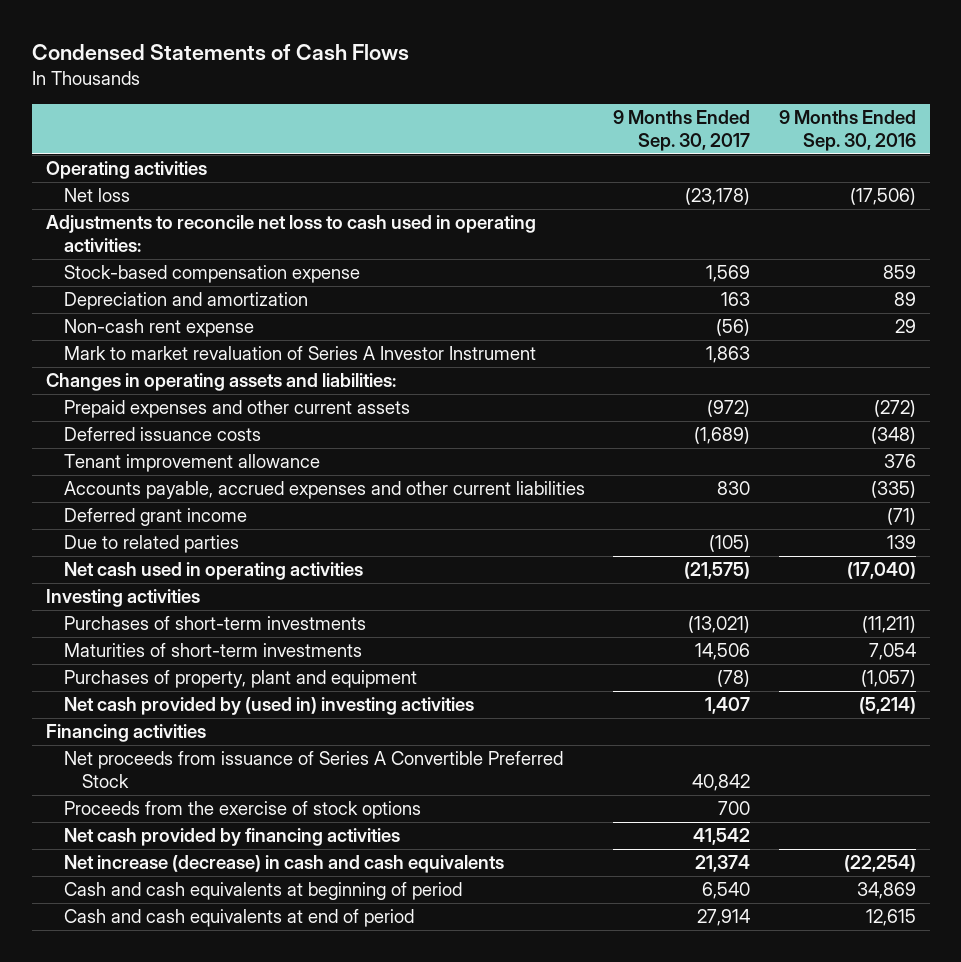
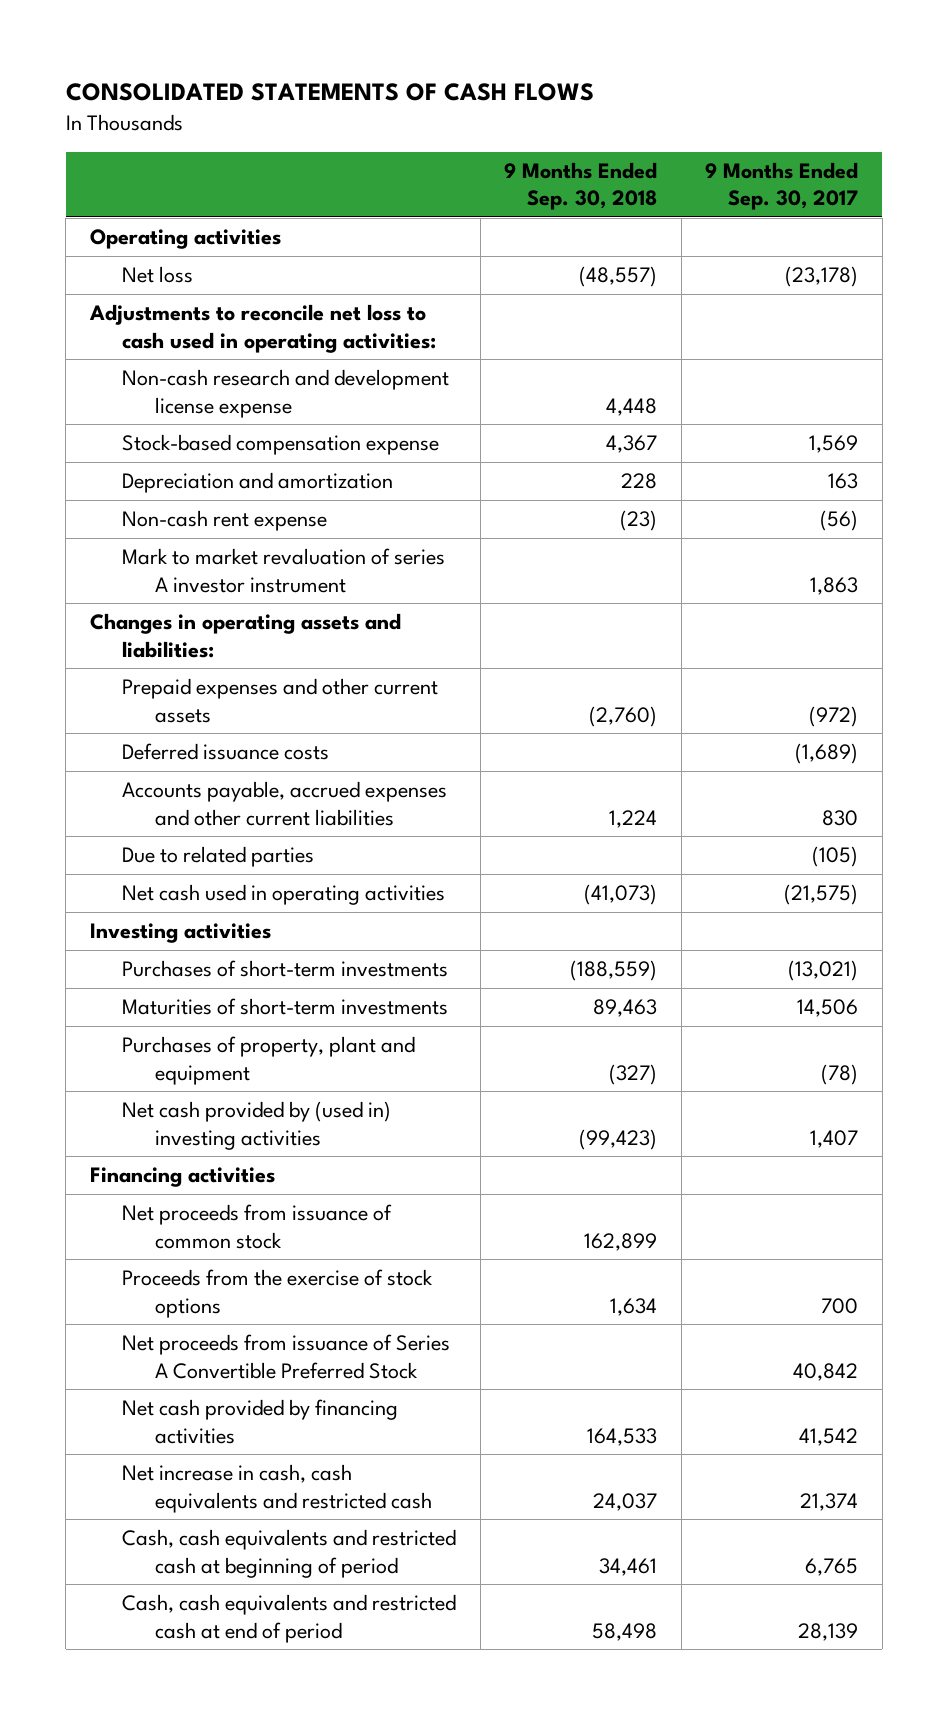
[31,44,409,61] Condensed Statements of Cash Flows -> [65,83,594,102] CONSOLIDATED STATEMENTS OF CASH FLOWS
[778,110,916,151] 9 Months Ended Sep. 30, 2016 -> none
none -> [504,161,658,211] 9 Months Ended Sep. 30, 2018
none -> [122,369,450,418] Non-cash research and development license expense
[64,346,537,361] Mark to market revaluation of Series A Investor Instrument -> [122,548,446,593] Mark to market revaluation of series A investor instrument
[64,454,321,473] Tenant improvement allowance -> none
[64,508,248,527] Deferred grant income -> none
none -> [122,1204,393,1249] Net proceeds from issuance of common stock
[64,751,564,789] Net proceeds from issuance of Series A Convertible Preferred Stock -> [122,1334,451,1379] Net proceeds from issuance of Series A Convertible Preferred Stock
[64,855,505,874] Net increase (decrease) in cash and cash equivalents -> [122,1464,432,1513] Net increase in cash, cash equivalents and restricted cash
[64,882,463,901] Cash and cash equivalents at beginning of period -> [122,1529,457,1578] Cash, cash equivalents and restricted cash at beginning of period
[702,882,751,900] 6,540 -> [805,1557,859,1576] 6,765
[64,909,415,928] Cash and cash equivalents at end of period -> [122,1594,457,1643] Cash, cash equivalents and restricted cash at end of period
[697,909,751,927] 27,914 -> [798,1622,859,1641] 28,139

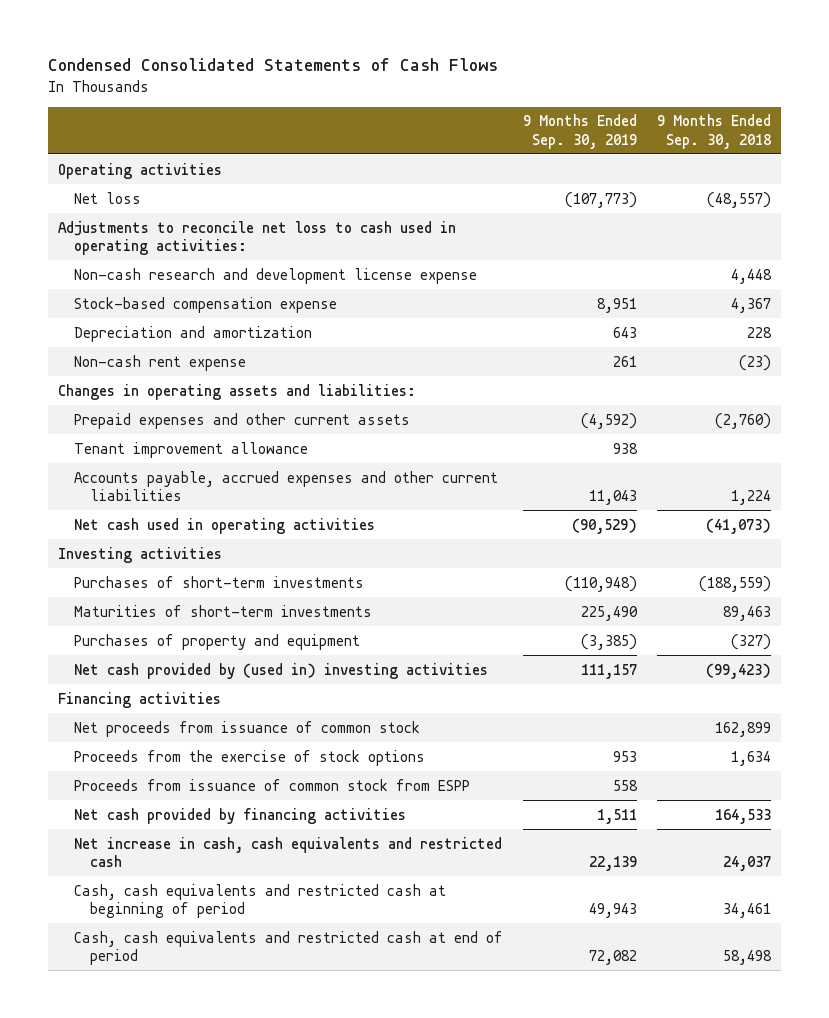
[65,83,594,102] CONSOLIDATED STATEMENTS OF CASH FLOWS -> [47,58,498,72] Condensed Consolidated Statements of Cash Flows
[705,161,859,211] 9 Months Ended Sep. 30, 2017 -> none
none -> [523,114,638,149] 9 Months Ended Sep. 30, 2019
[122,548,446,593] Mark to market revaluation of series A investor instrument -> none
[122,743,330,761] Deferred issuance costs -> none
none -> [74,441,309,458] Tenant improvement allowance
[122,846,315,868] Due to related parties -> none
[122,1036,416,1085] Purchases of property, plant and equipment -> [74,633,361,650] Purchases of property and equipment
[122,1334,451,1379] Net proceeds from issuance of Series A Convertible Preferred Stock -> [74,778,471,791] Proceeds from issuance of common stock from ESPP

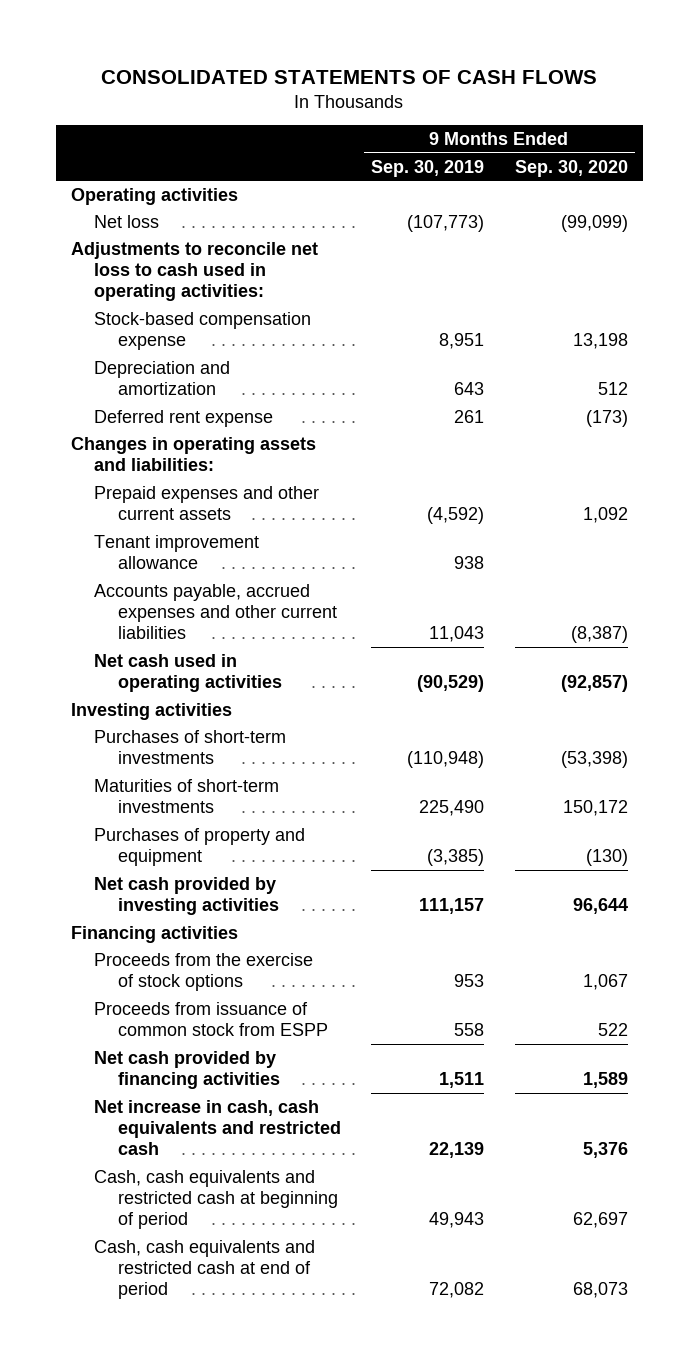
[47,58,498,72] Condensed Consolidated Statements of Cash Flows -> [101,69,598,84] CONSOLIDATED STATEMENTS OF CASH FLOWS
[656,114,771,149] 9 Months Ended Sep. 30, 2018 -> none
none -> [514,159,628,177] Sep. 30, 2020
[74,267,478,284] Non-cash research and development license expense -> none
[74,354,247,371] Non-cash rent expense -> [94,409,274,427] Deferred rent expense
[74,662,489,679] Net cash provided by (used in) investing activities -> [94,876,279,916] Net cash provided by investing activities
[74,720,421,737] Net proceeds from issuance of common stock -> none

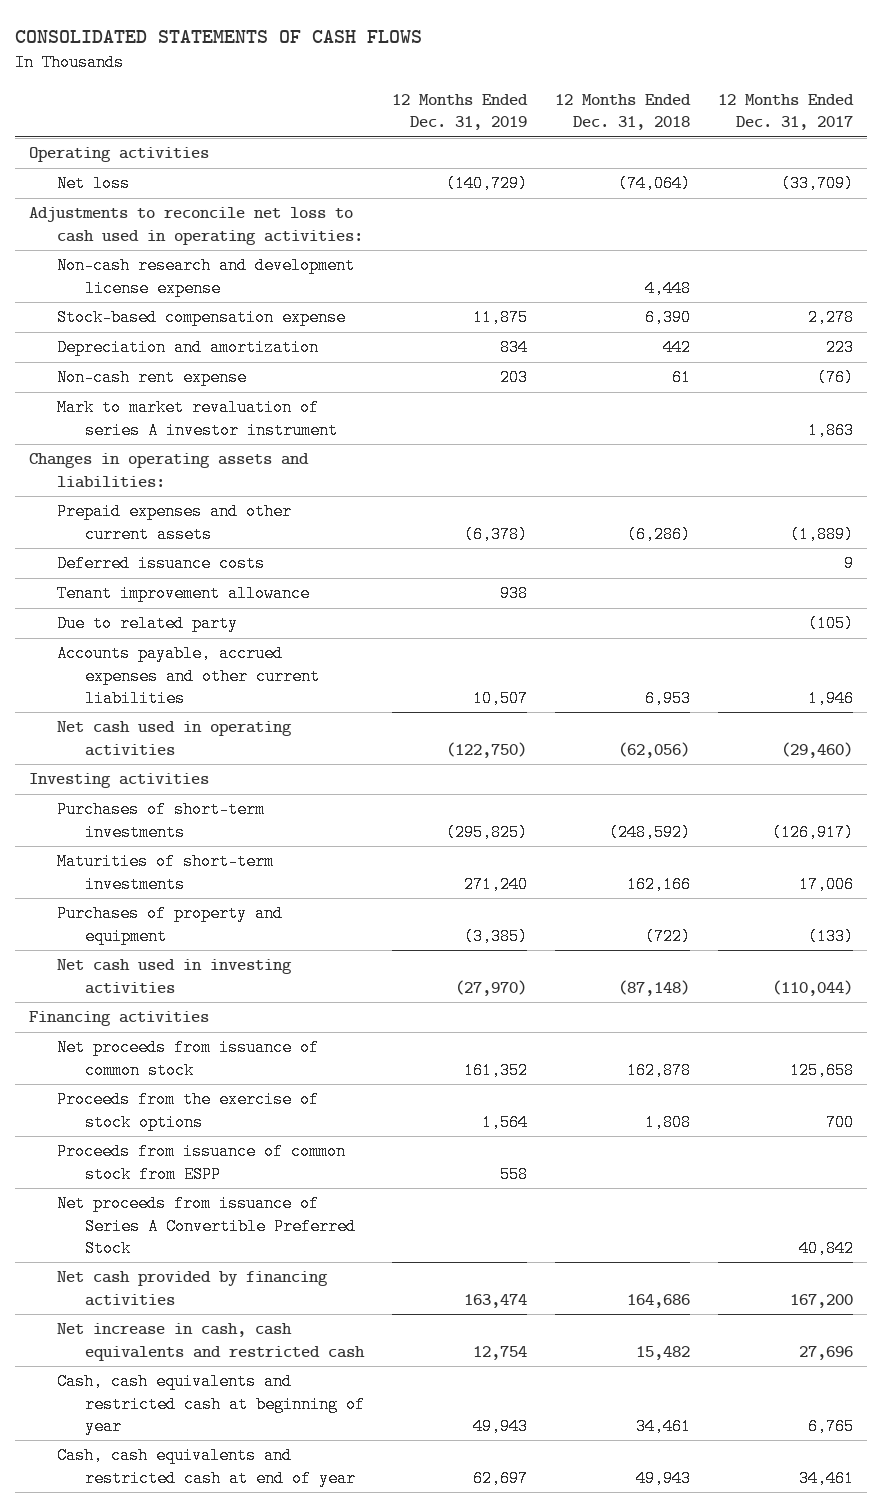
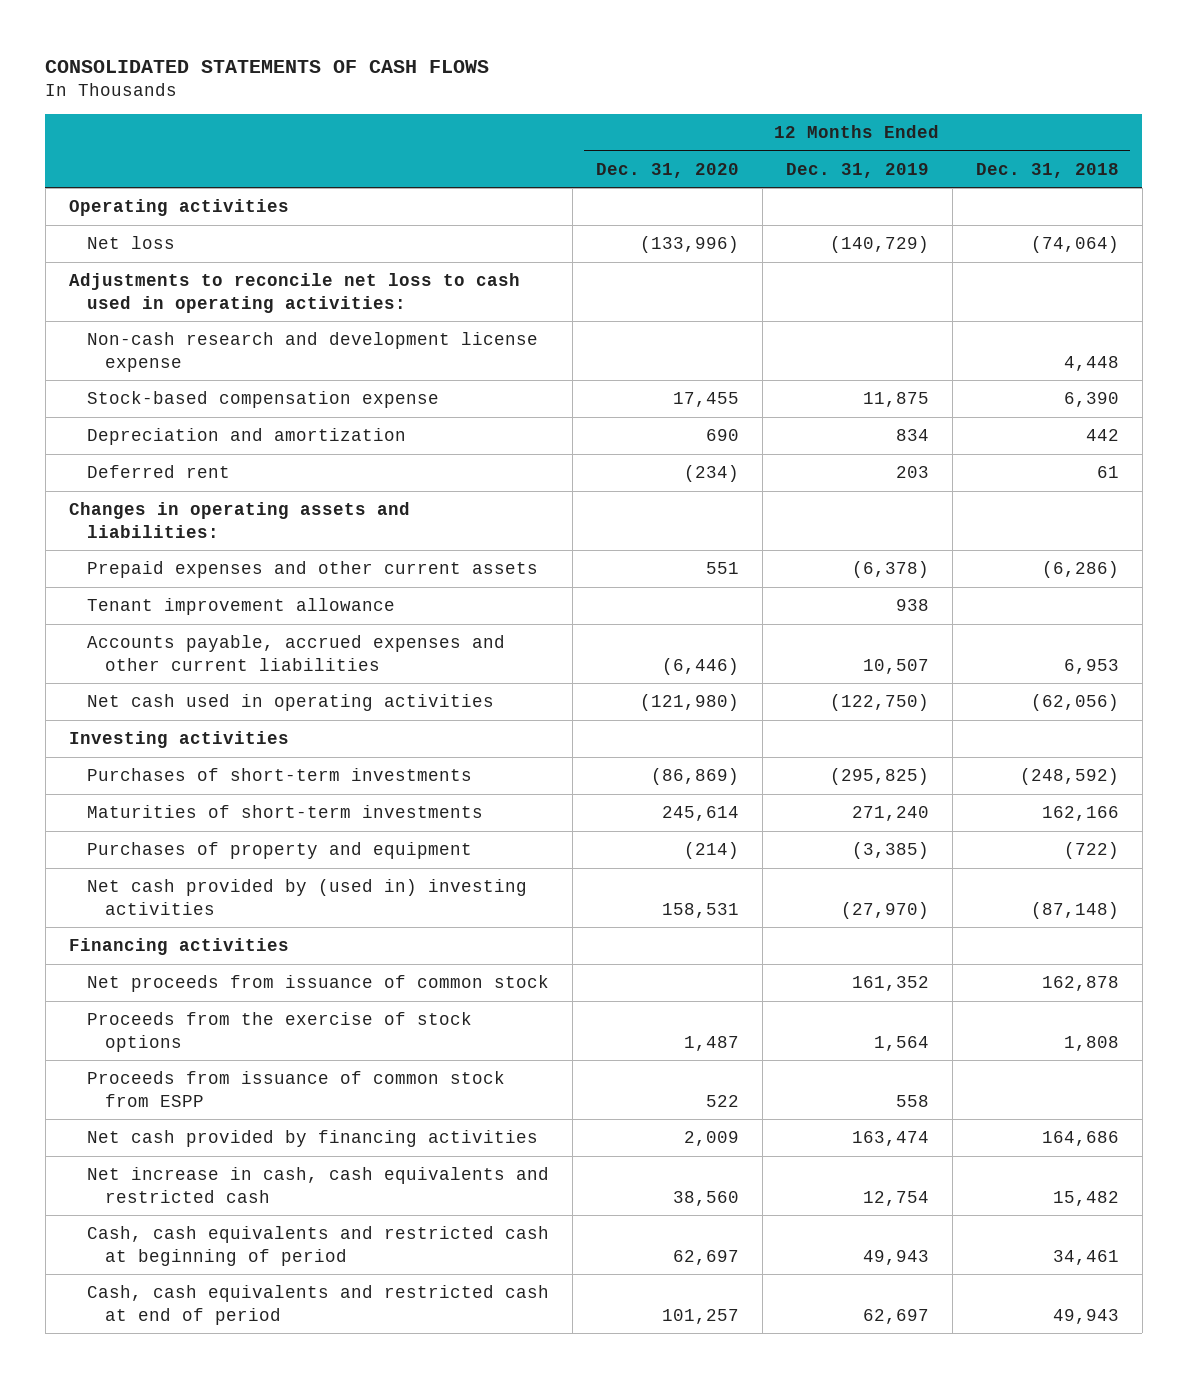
[718,94,855,131] 12 Months Ended Dec. 31, 2017 -> none
none -> [595,162,739,178] Dec. 31, 2020
[57,399,339,439] Mark to market revaluation of series A investor instrument -> none
[57,369,248,387] Non-cash rent expense -> [87,465,231,479] Deferred rent
[57,555,266,573] Deferred issuance costs -> none
[57,615,239,633] Due to related party -> none
[57,959,293,994] Net cash used in investing activities -> [87,879,528,915] Net cash provided by (used in) investing activities
[57,1195,357,1258] Net proceeds from issuance of Series A Convertible Preferred Stock -> none
[57,1373,366,1436] Cash, cash equivalents and restricted cash at beginning of year -> [87,1226,550,1266] Cash, cash equivalents and restricted cash at beginning of period
[57,1447,357,1487] Cash, cash equivalents and restricted cash at end of year -> [87,1285,550,1325] Cash, cash equivalents and restricted cash at end of period

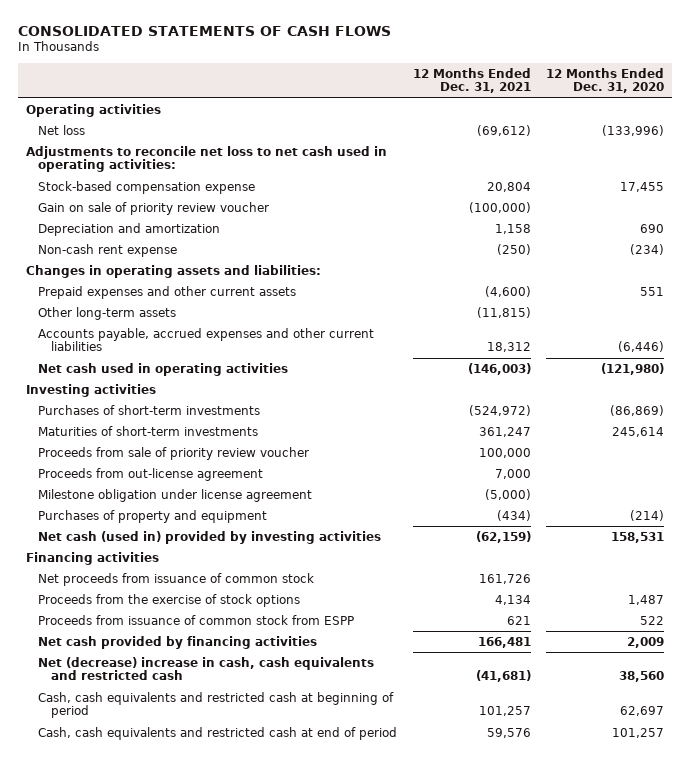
[785,162,929,178] Dec. 31, 2019 -> none
[975,162,1119,178] Dec. 31, 2018 -> none
none -> [412,67,531,94] 12 Months Ended Dec. 31, 2021
[87,332,539,372] Non-cash research and development license expense -> none
[68,273,520,313] Adjustments to reconcile net loss to cash used in operating activities: -> [25,145,387,173] Adjustments to reconcile net loss to net cash used in operating activities:
none -> [38,201,270,215] Gain on sale of priority review voucher
[87,465,231,479] Deferred rent -> [38,243,178,257] Non-cash rent expense
[87,598,396,616] Tenant improvement allowance -> none
none -> [38,306,177,320] Other long-term assets
none -> [38,446,310,460] Proceeds from sale of priority review voucher
none -> [38,467,264,481] Proceeds from out-license agreement
none -> [38,488,313,502] Milestone obligation under license agreement
[87,879,528,915] Net cash provided by (used in) investing activities -> [38,530,382,544] Net cash (used in) provided by investing activities
[87,1167,550,1203] Net increase in cash, cash equivalents and restricted cash -> [38,656,375,681] Net (decrease) increase in cash, cash equivalents and restricted cash

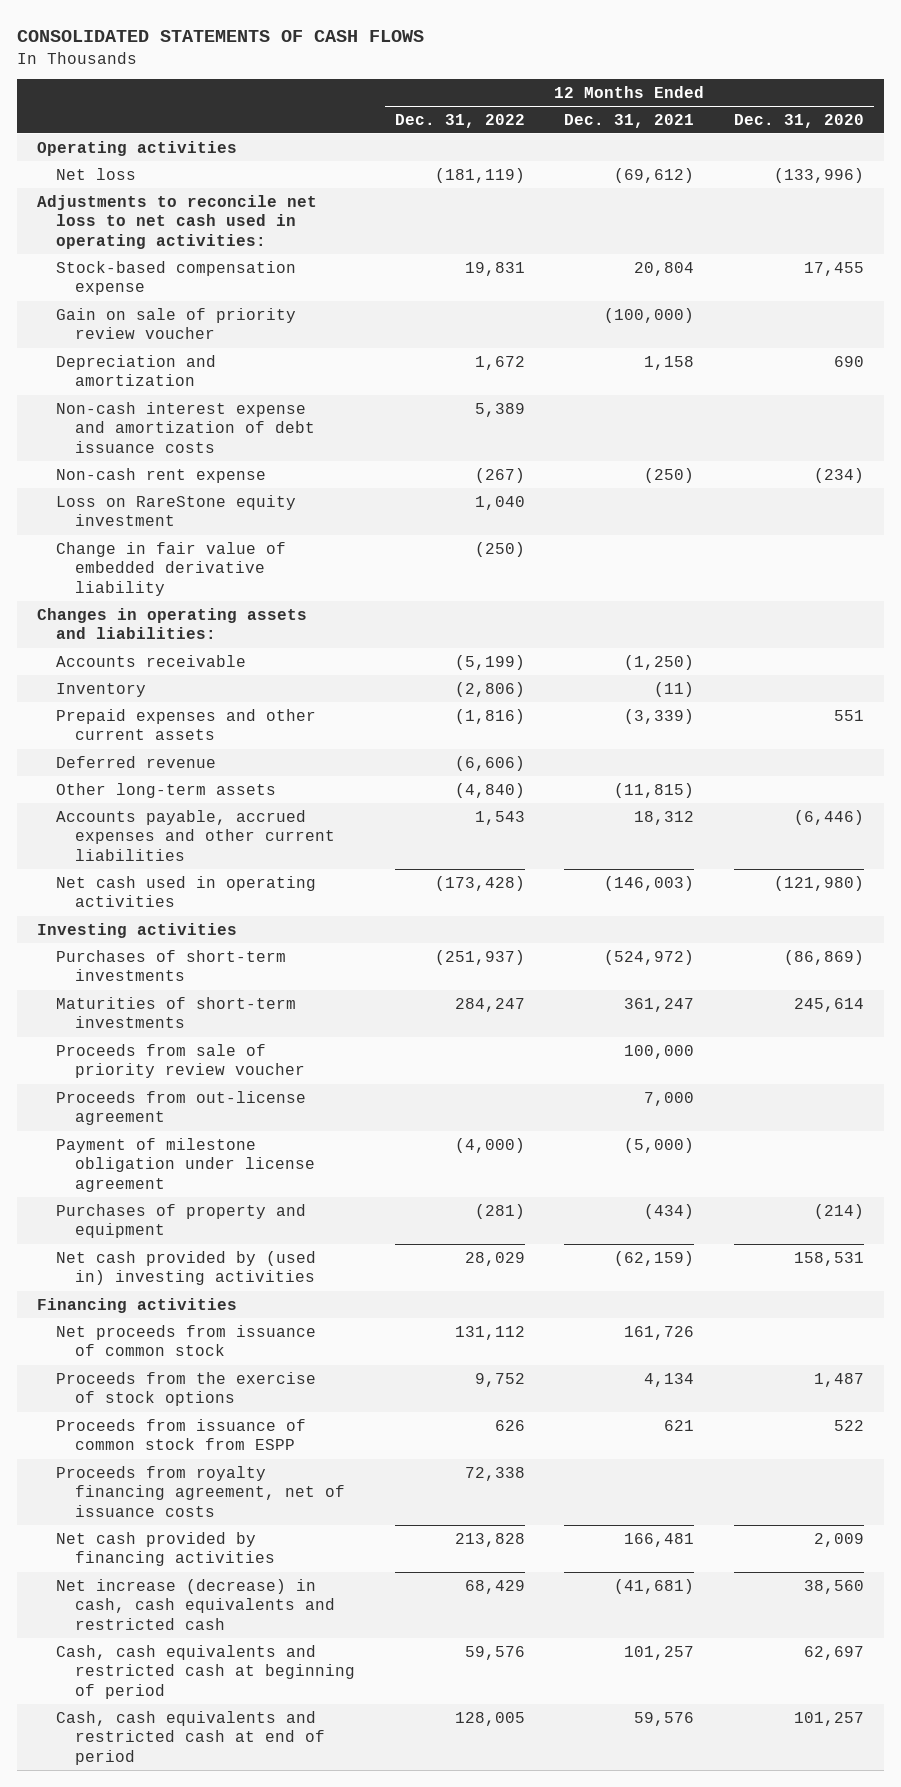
none -> [394,113,525,128] Dec. 31, 2022
none -> [56,401,316,454] Non-cash interest expense and amortization of debt issuance costs
none -> [56,494,297,527] Loss on RareStone equity investment
none -> [56,541,287,597] Change in fair value of embedded derivative liability
none -> [56,654,247,667] Accounts receivable
none -> [56,682,147,697] Inventory
[484,285,531,297] (4,600) -> [624,708,695,724] (3,339)
none -> [56,755,217,768] Deferred revenue
[38,488,313,502] Milestone obligation under license agreement -> [56,1137,316,1193] Payment of milestone obligation under license agreement
[38,530,382,544] Net cash (used in) provided by investing activities -> [56,1250,317,1286] Net cash provided by (used in) investing activities
none -> [56,1465,346,1518] Proceeds from royalty financing agreement, net of issuance costs
[38,656,375,681] Net (decrease) increase in cash, cash equivalents and restricted cash -> [56,1578,336,1631] Net increase (decrease) in cash, cash equivalents and restricted cash

